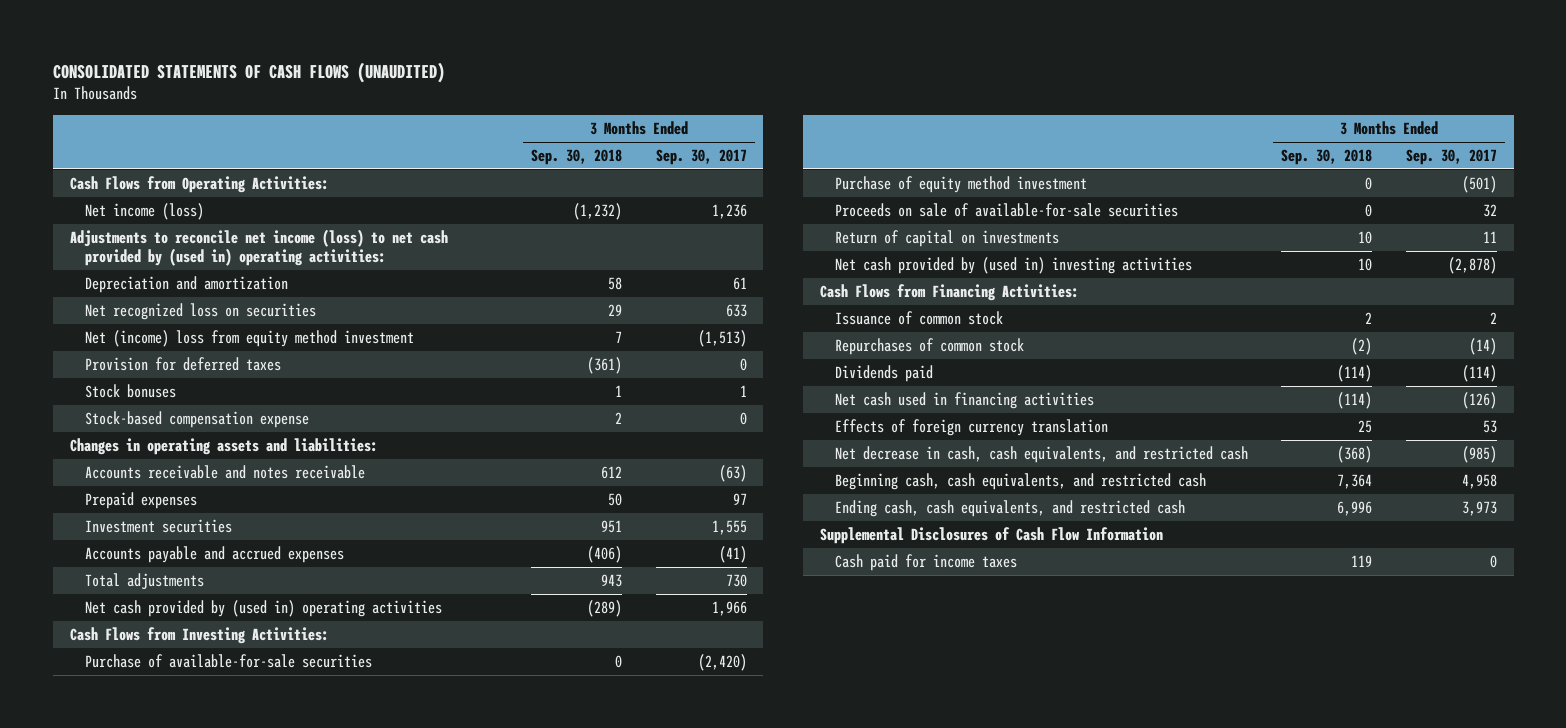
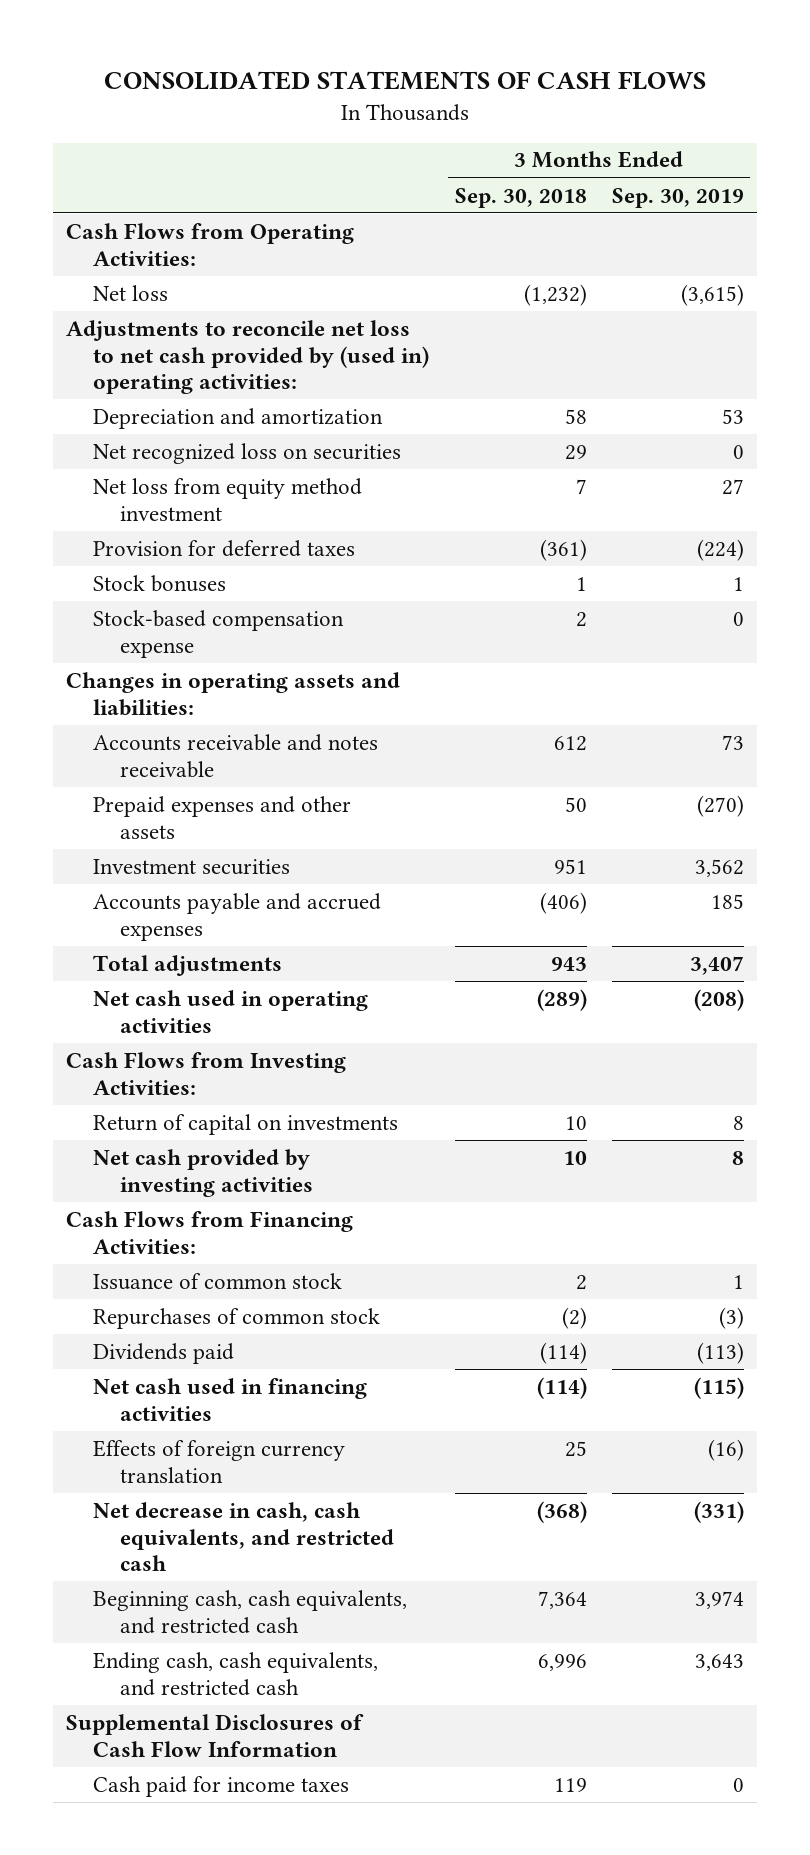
[52,61,445,83] CONSOLIDATED STATEMENTS OF CASH FLOWS (UNAUDITED) -> [104,70,707,90] CONSOLIDATED STATEMENTS OF CASH FLOWS
[655,149,747,166] Sep. 30, 2017 -> none
none -> [612,187,745,208] Sep. 30, 2019
[84,202,204,220] Net income (loss) -> [93,284,169,301] Net loss
[69,228,448,267] Adjustments to reconcile net income (loss) to net cash provided by (used in) operating activities: -> [66,319,430,395] Adjustments to reconcile net loss to net cash provided by (used in) operating activities:
[84,329,414,347] Net (income) loss from equity method investment -> [93,477,363,521] Net loss from equity method investment
[84,491,197,509] Prepaid expenses -> [93,795,352,839] Prepaid expenses and other assets
[84,599,442,617] Net cash provided by (used in) operating activities -> [93,989,369,1033] Net cash used in operating activities
[84,653,372,668] Purchase of available-for-sale securities -> none
[835,175,1088,193] Purchase of equity method investment -> none
[835,202,1179,217] Proceeds on sale of available-for-sale securities -> none
[835,256,1193,274] Net cash provided by (used in) investing activities -> [93,1148,314,1197] Net cash provided by investing activities

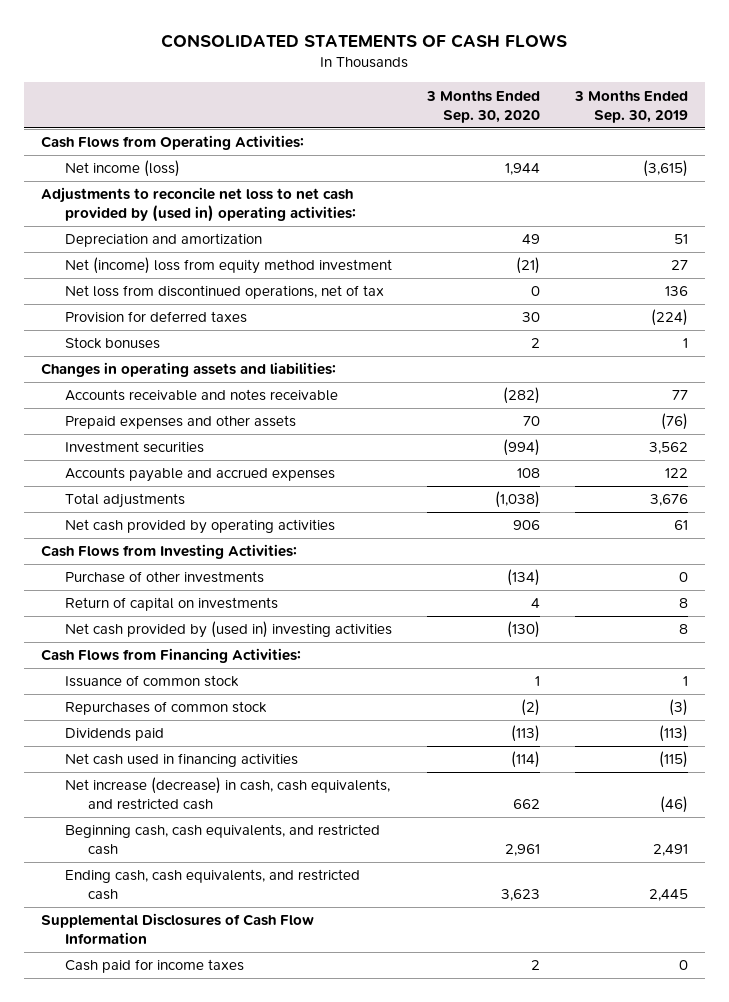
[454,187,587,208] Sep. 30, 2018 -> none
none -> [425,89,540,123] 3 Months Ended Sep. 30, 2020
[93,284,169,301] Net loss -> [64,160,180,178] Net income (loss)
[93,442,402,464] Net recognized loss on securities -> none
[722,408,745,424] 53 -> [673,234,688,245] 51
[93,477,363,521] Net loss from equity method investment -> [64,257,392,275] Net (income) loss from equity method investment
none -> [64,285,384,300] Net loss from discontinued operations, net of tax
[93,609,345,658] Stock-based compensation expense -> none
[722,734,745,750] 73 -> [671,390,688,401] 77
[697,794,745,817] (270) -> [660,413,688,431] (76)
[711,893,745,909] 185 -> [664,468,688,479] 122
[690,955,745,975] 3,407 -> [649,494,688,507] 3,676
[93,989,369,1033] Net cash used in operating activities -> [64,519,335,535] Net cash provided by operating activities
[694,988,745,1011] (208) -> [673,520,688,531] 61
none -> [64,571,264,584] Purchase of other investments
[93,1148,314,1197] Net cash provided by investing activities -> [64,621,392,639] Net cash provided by (used in) investing activities
[93,1439,346,1483] Effects of foreign currency translation -> none
[93,1501,395,1572] Net decrease in cash, cash equivalents, and restricted cash -> [64,777,390,811] Net increase (decrease) in cash, cash equivalents, and restricted cash
[694,1500,745,1523] (331) -> [659,796,688,814] (46)
[695,1590,745,1609] 3,974 -> [652,844,688,857] 2,491
[695,1653,745,1671] 3,643 -> [648,889,688,902] 2,445

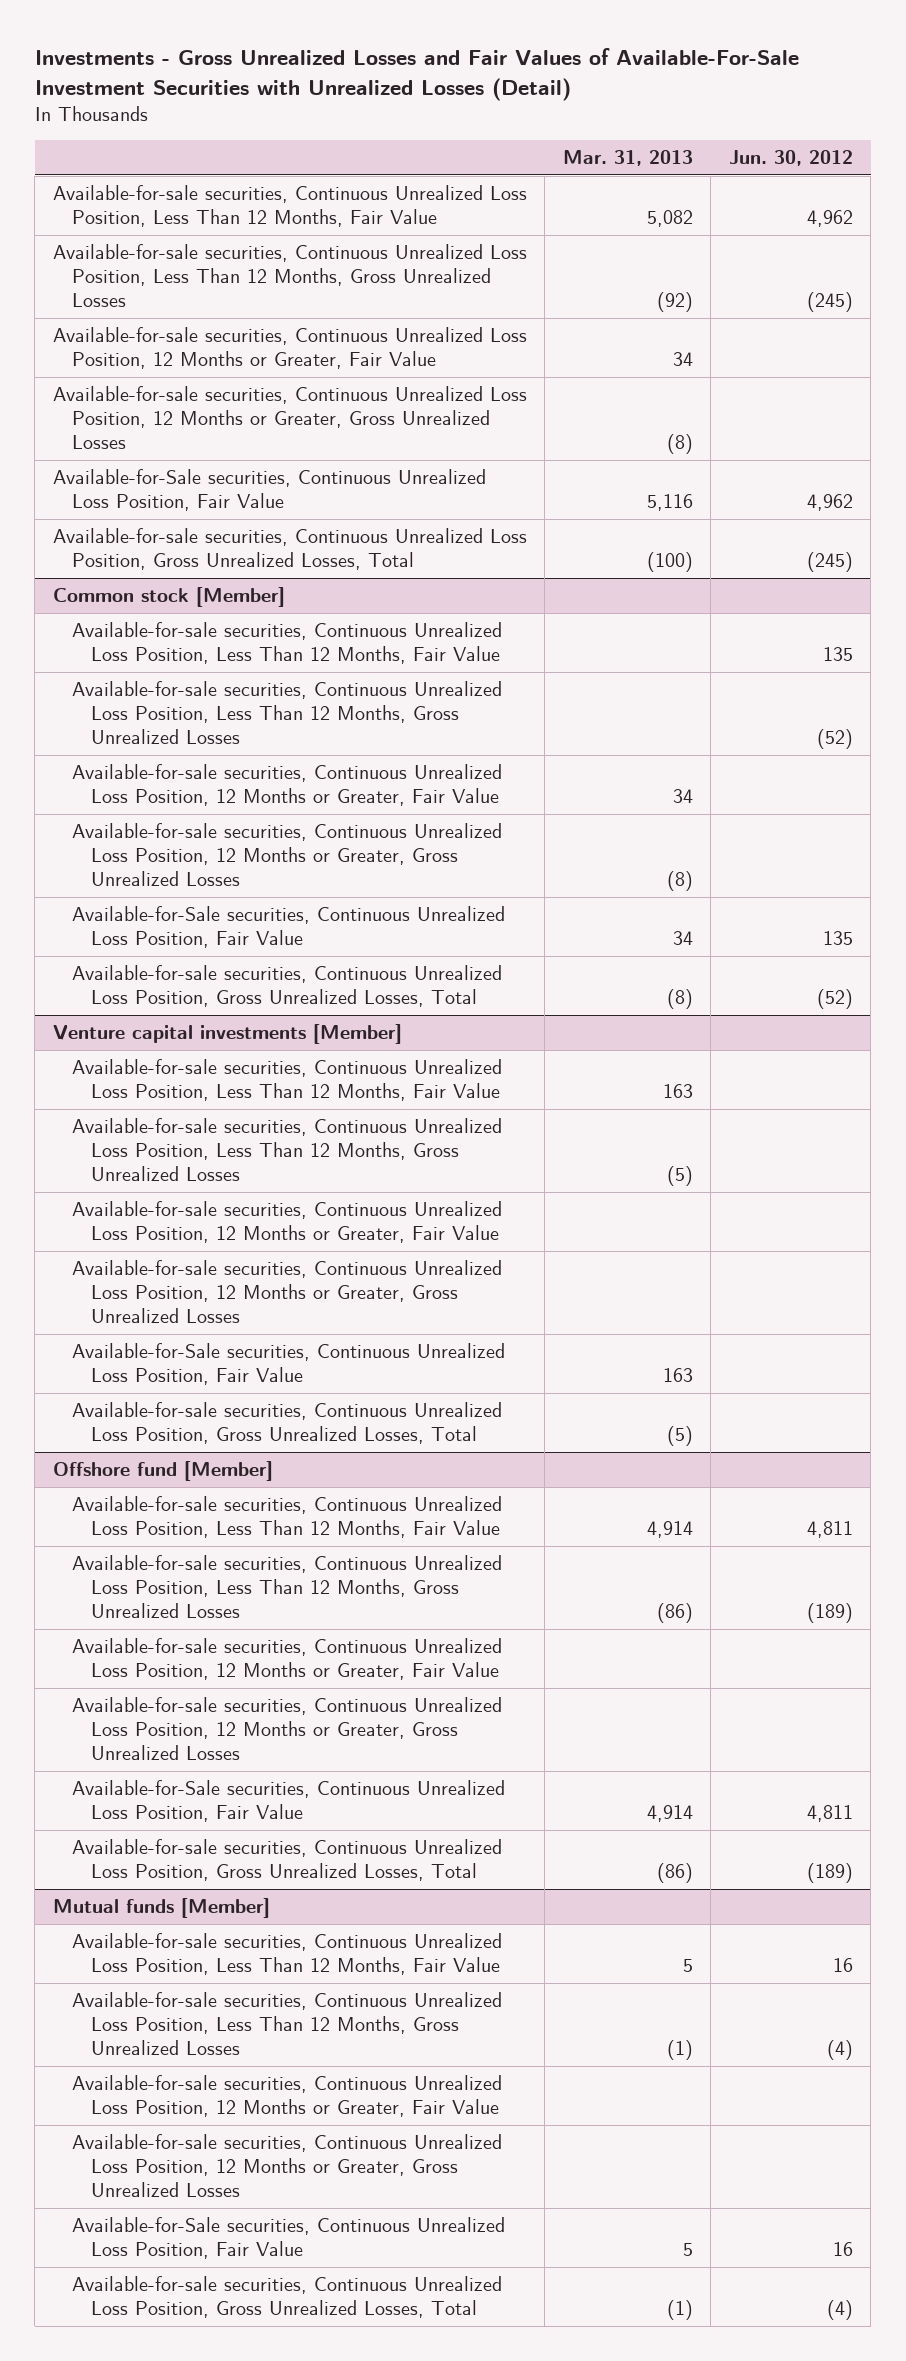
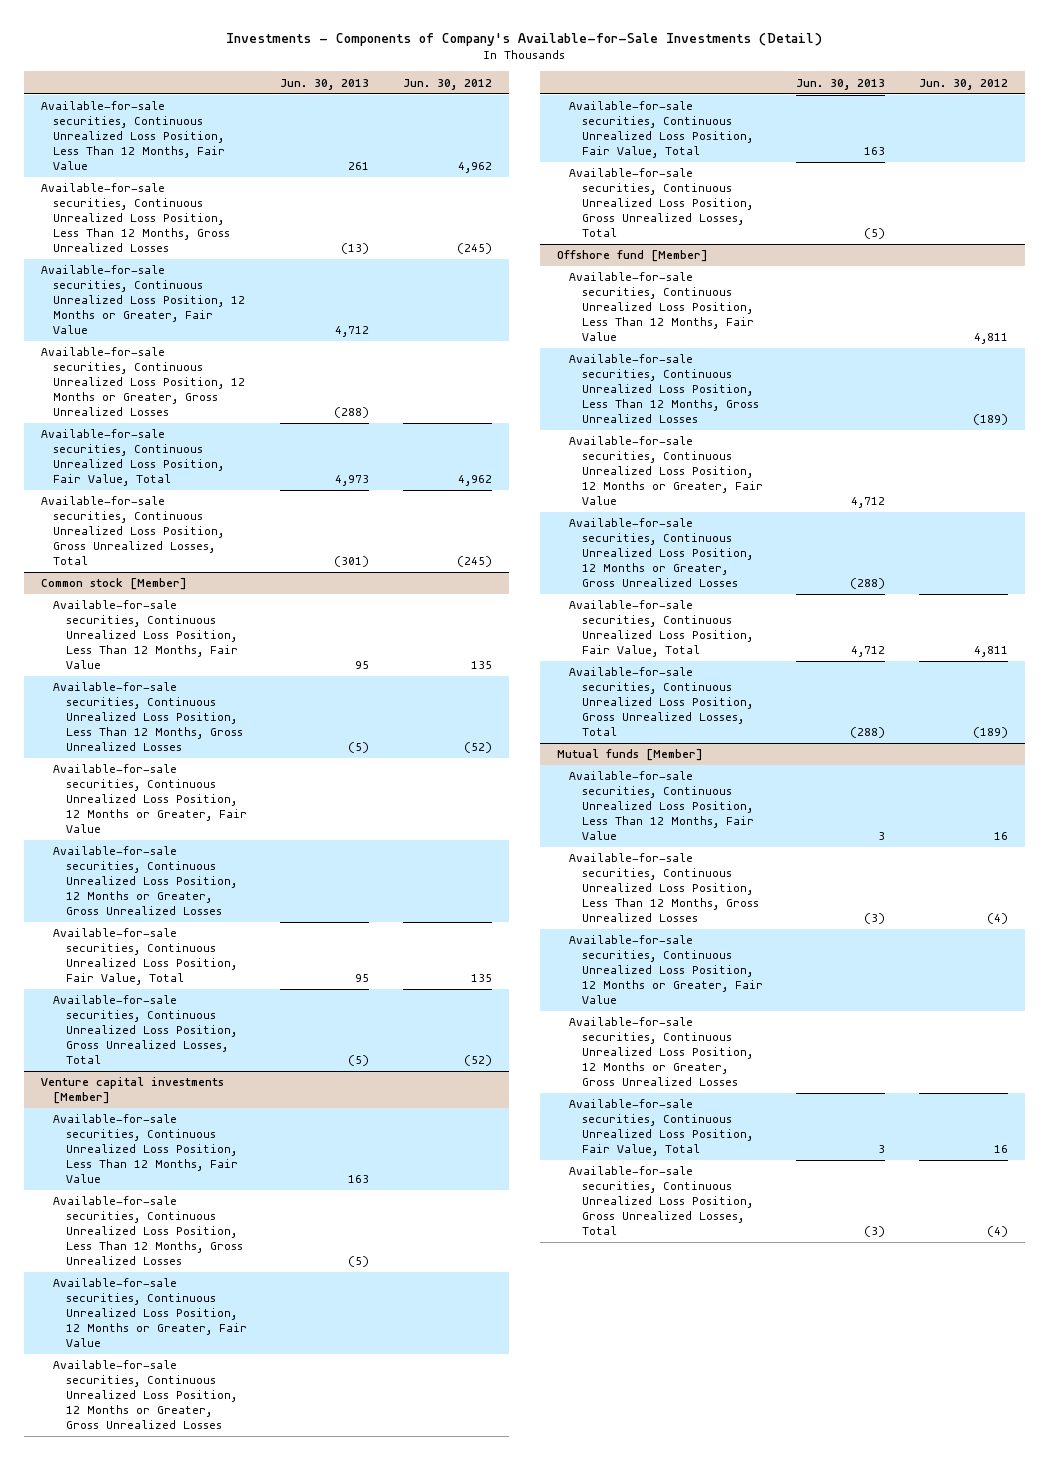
[34,47,799,101] Investments - Gross Unrealized Losses and Fair Values of Available-For-Sale Investment Securities with Unrealized Losses (Detail) -> [226,32,823,46] Investments - Components of Company's Available-for-Sale Investments (Detail)
[562,150,693,167] Mar. 31, 2013 -> none
none -> [280,78,370,90] Jun. 30, 2013
[52,469,486,512] Available-for-Sale securities, Continuous Unrealized Loss Position, Fair Value -> [40,429,225,487] Available-for-sale securities, Continuous Unrealized Loss Position, Fair Value, Total
[72,906,506,949] Available-for-Sale securities, Continuous Unrealized Loss Position, Fair Value -> [53,928,237,986] Available-for-sale securities, Continuous Unrealized Loss Position, Fair Value, Total
[72,1343,506,1386] Available-for-Sale securities, Continuous Unrealized Loss Position, Fair Value -> [569,101,753,159] Available-for-sale securities, Continuous Unrealized Loss Position, Fair Value, Total
[72,1780,506,1823] Available-for-Sale securities, Continuous Unrealized Loss Position, Fair Value -> [569,600,753,658] Available-for-sale securities, Continuous Unrealized Loss Position, Fair Value, Total
[72,2217,506,2260] Available-for-Sale securities, Continuous Unrealized Loss Position, Fair Value -> [569,1099,753,1157] Available-for-sale securities, Continuous Unrealized Loss Position, Fair Value, Total

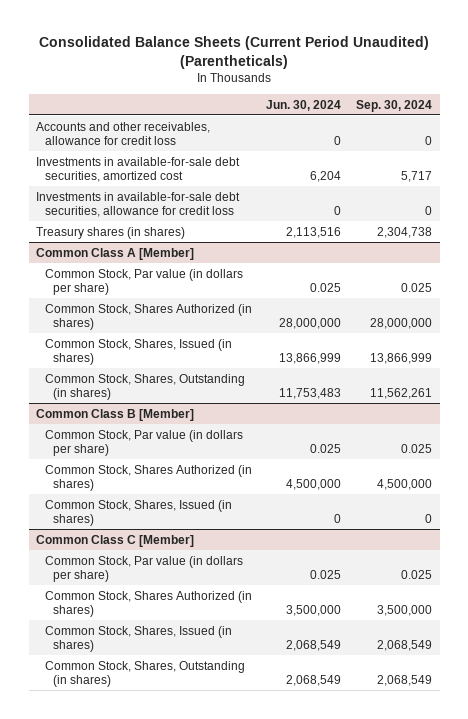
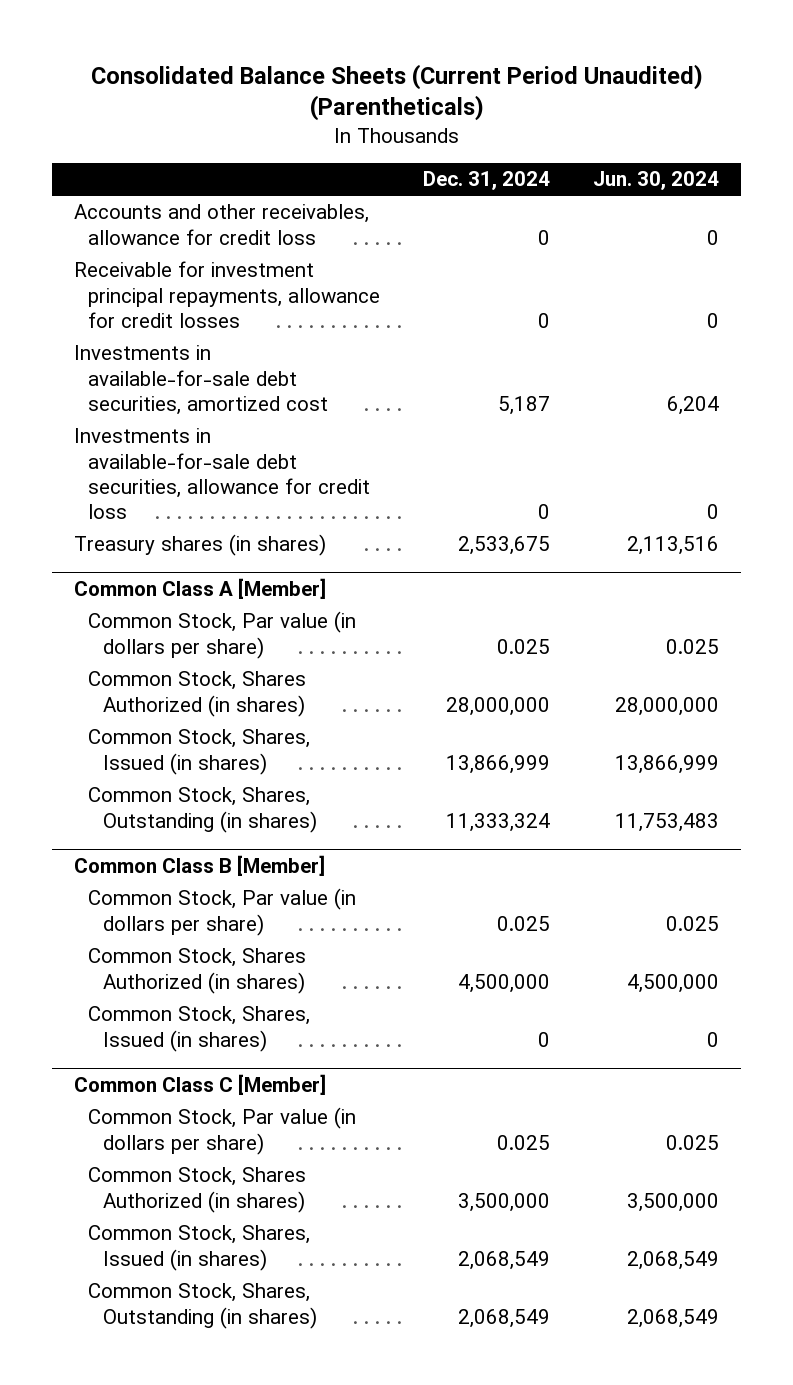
[356,99,433,112] Sep. 30, 2024 -> none
none -> [423,171,551,191] Dec. 31, 2024
none -> [73,261,381,329] Receivable for investment principal repayments, allowance for credit losses

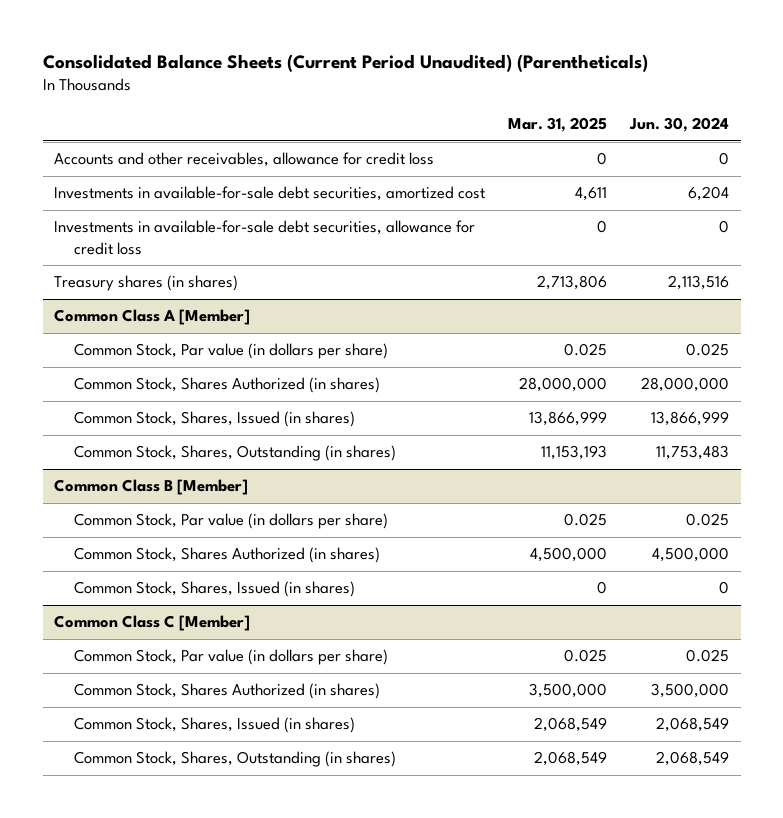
[423,171,551,191] Dec. 31, 2024 -> none
none -> [508,117,608,133] Mar. 31, 2025
[73,261,381,329] Receivable for investment principal repayments, allowance for credit losses -> none

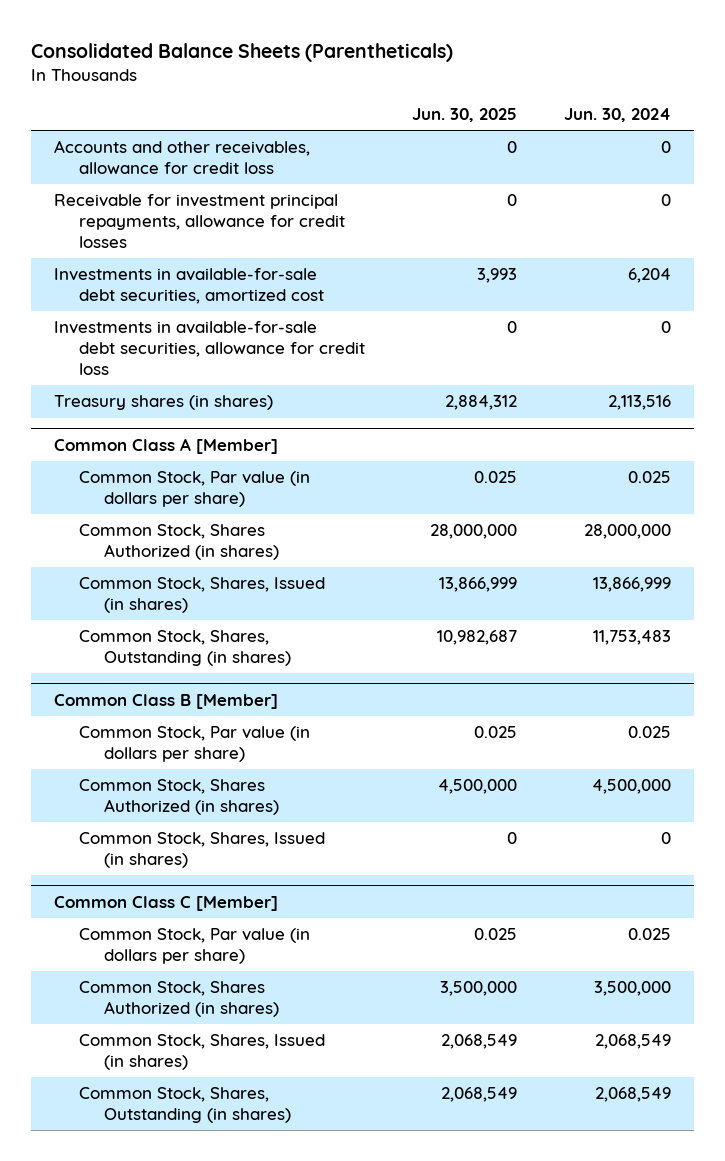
[42,54,648,73] Consolidated Balance Sheets (Current Period Unaudited) (Parentheticals) -> [30,42,453,62] Consolidated Balance Sheets (Parentheticals)
[508,117,608,133] Mar. 31, 2025 -> none
none -> [411,108,517,123] Jun. 30, 2025
none -> [54,194,346,248] Receivable for investment principal repayments, allowance for credit losses

